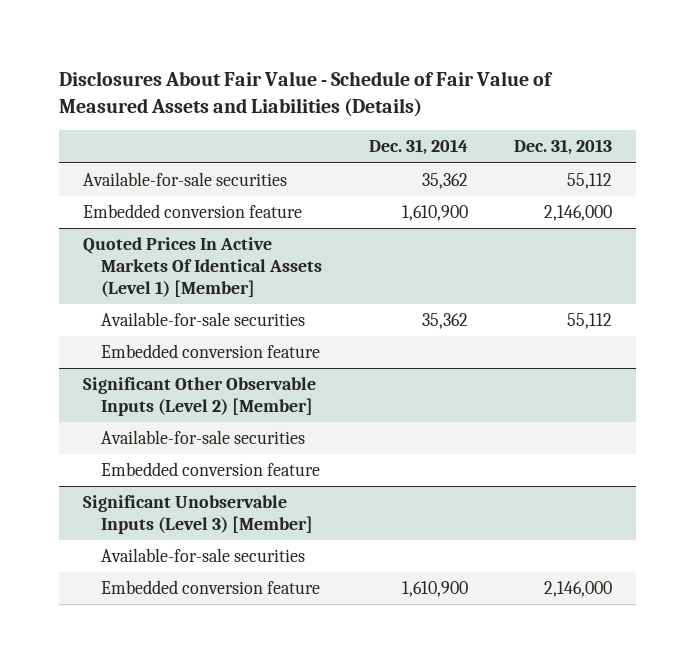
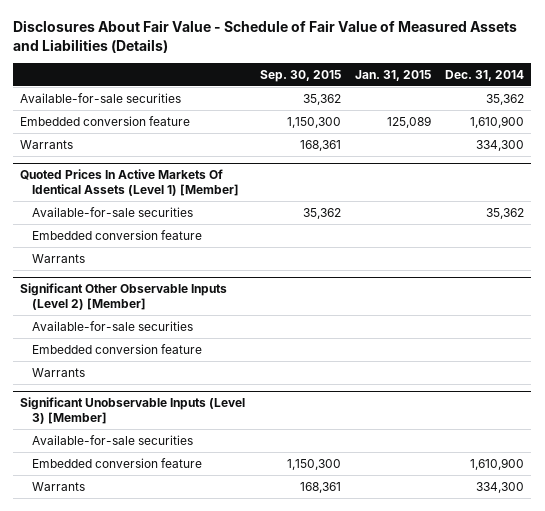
[514,139,613,156] Dec. 31, 2013 -> none
none -> [259,69,341,82] Sep. 30, 2015
none -> [354,69,431,81] Jan. 31, 2015
none -> [20,139,74,149] Warrants
none -> [32,253,86,263] Warrants
none -> [32,367,86,377] Warrants
none -> [32,481,86,491] Warrants

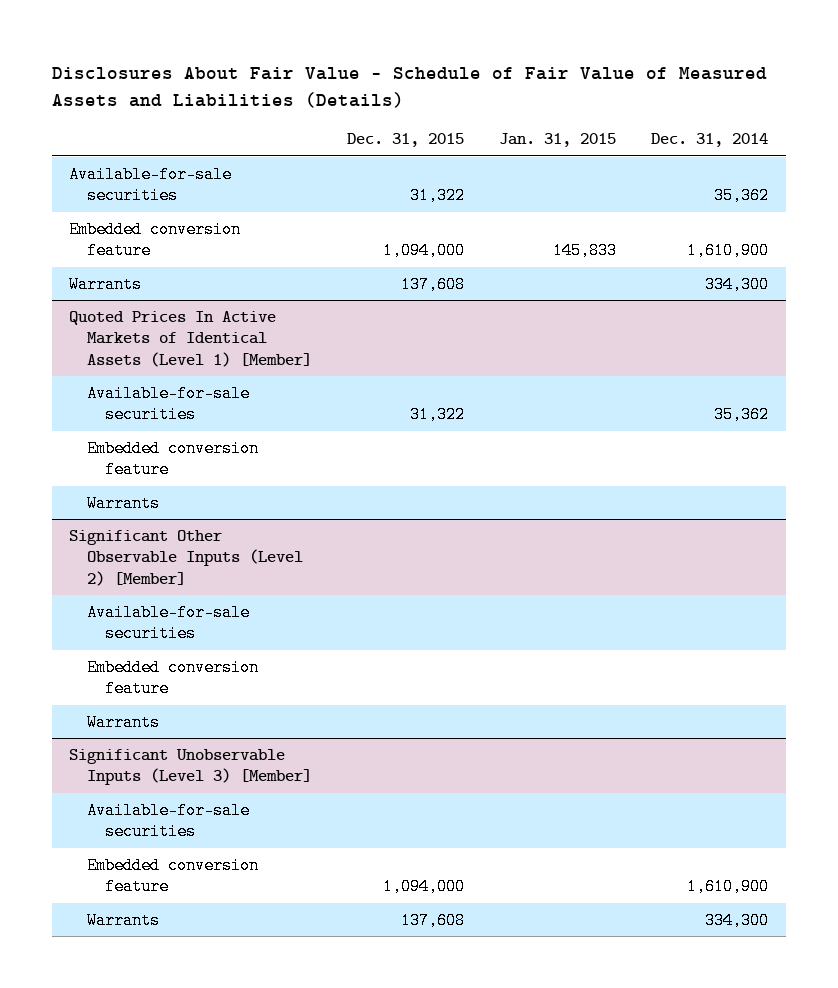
[259,69,341,82] Sep. 30, 2015 -> none
none -> [347,133,465,148] Dec. 31, 2015
[386,115,431,128] 125,089 -> [553,242,618,260] 145,833
[20,169,240,196] Quoted Prices In Active Markets Of Identical Assets (Level 1) [Member] -> [69,310,313,368] Quoted Prices In Active Markets of Identical Assets (Level 1) [Member]

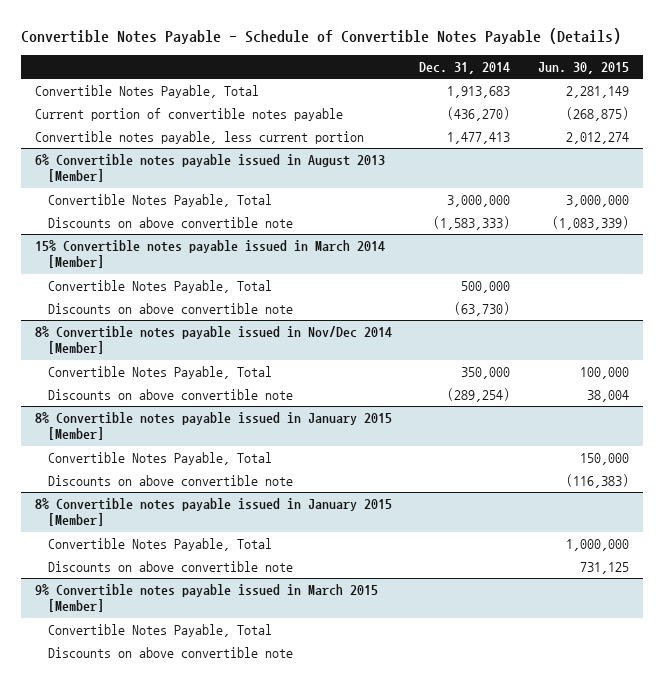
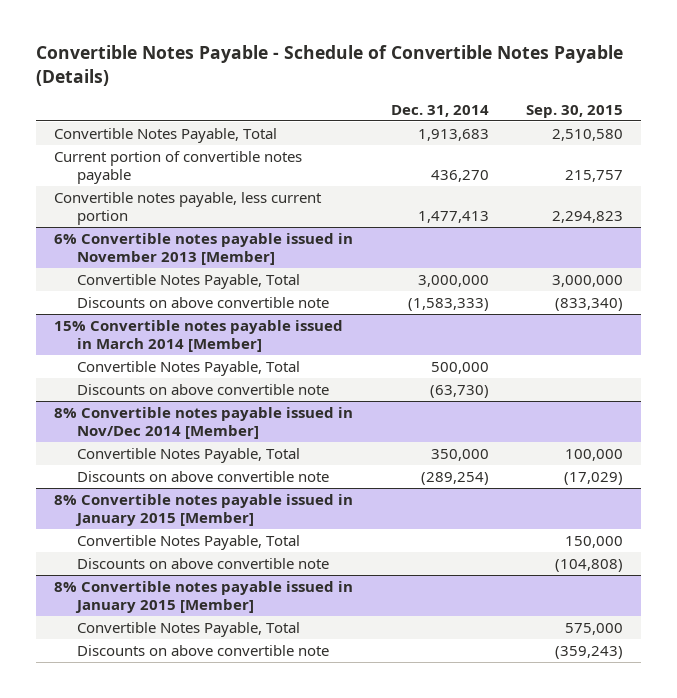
[537,61,629,74] Jun. 30, 2015 -> none
none -> [525,105,623,119] Sep. 30, 2015
[447,107,511,122] (436,270) -> [430,170,489,183] 436,270
[34,154,385,183] 6% Convertible notes payable issued in August 2013 [Member] -> [54,232,354,266] 6% Convertible notes payable issued in November 2013 [Member]
[34,584,378,613] 9% Convertible notes payable issued in March 2015 [Member] -> none
[47,624,272,638] Convertible Notes Payable, Total -> none
[47,647,293,659] Discounts on above convertible note -> none

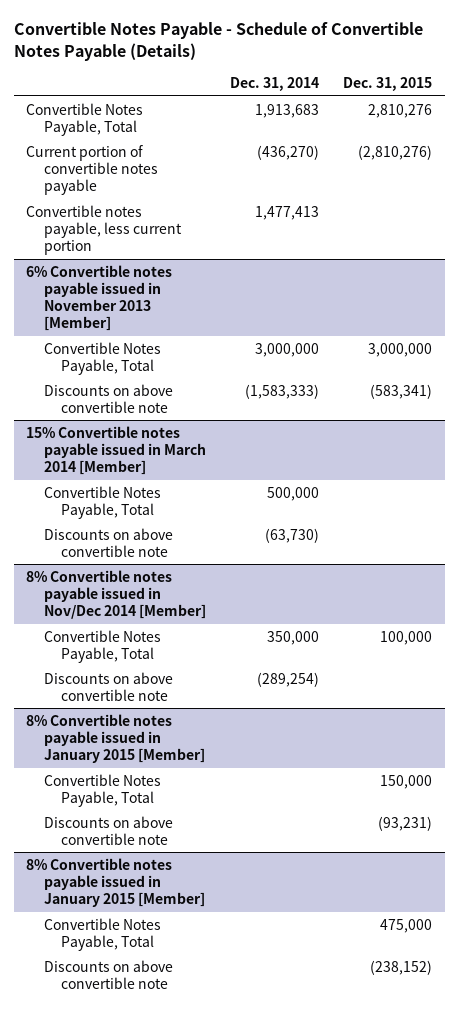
[525,105,623,119] Sep. 30, 2015 -> none
none -> [343,77,433,92] Dec. 31, 2015
[430,170,489,183] 436,270 -> [256,144,319,160] (436,270)

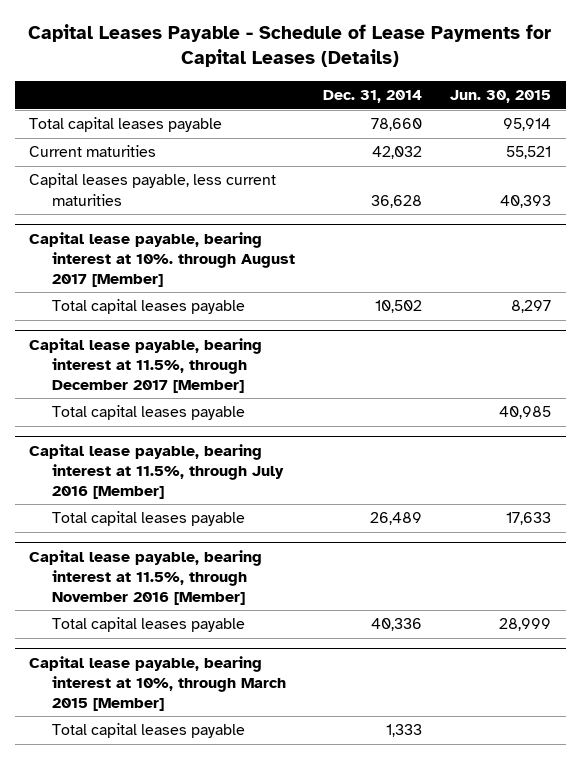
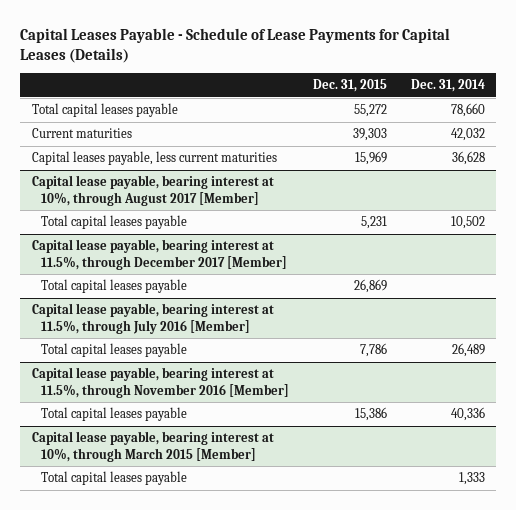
[450,90,552,104] Jun. 30, 2015 -> none
none -> [312,79,387,93] Dec. 31, 2015
[28,231,295,287] Capital lease payable, bearing interest at 10%. through August 2017 [Member] -> [31,175,274,206] Capital lease payable, bearing interest at 10%, through August 2017 [Member]

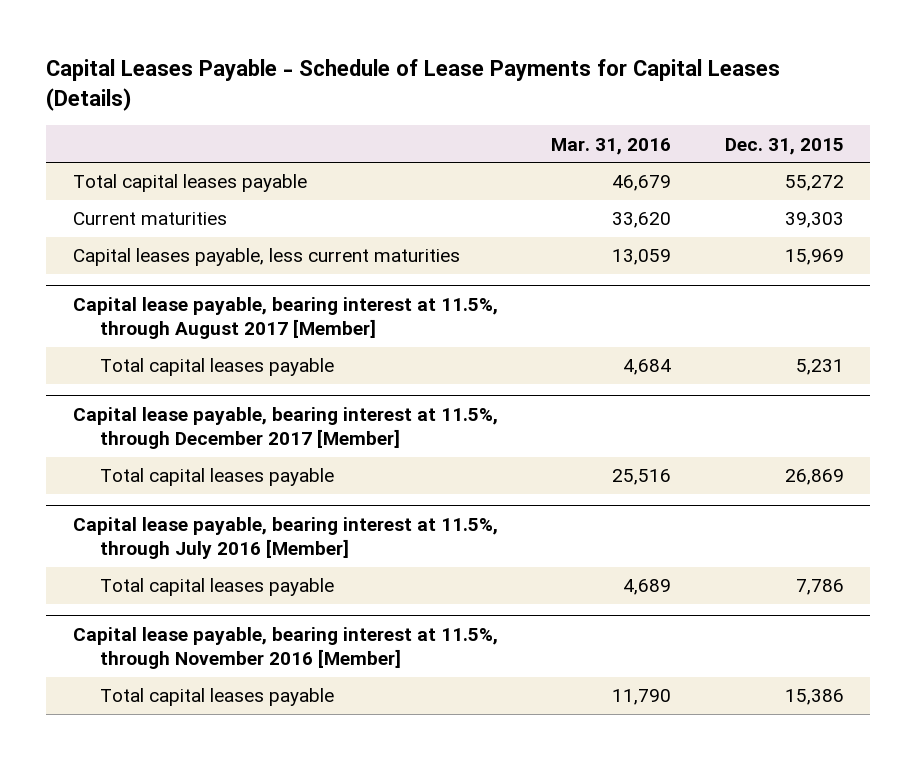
[410,79,485,93] Dec. 31, 2014 -> none
none -> [551,137,672,155] Mar. 31, 2016
[31,175,274,206] Capital lease payable, bearing interest at 10%, through August 2017 [Member] -> [73,297,499,340] Capital lease payable, bearing interest at 11.5%, through August 2017 [Member]
[31,431,274,462] Capital lease payable, bearing interest at 10%, through March 2015 [Member] -> none
[40,471,187,486] Total capital leases payable -> none

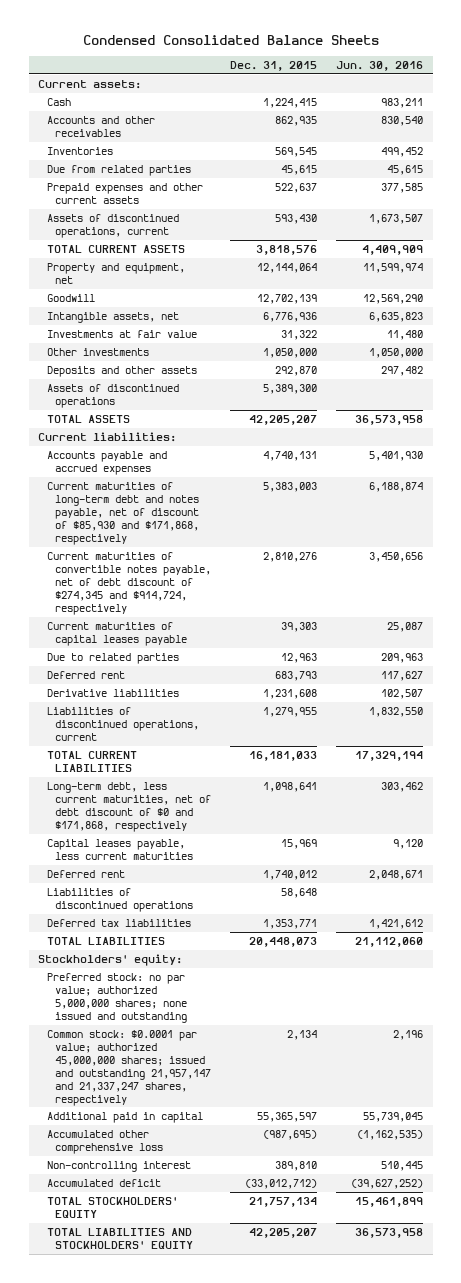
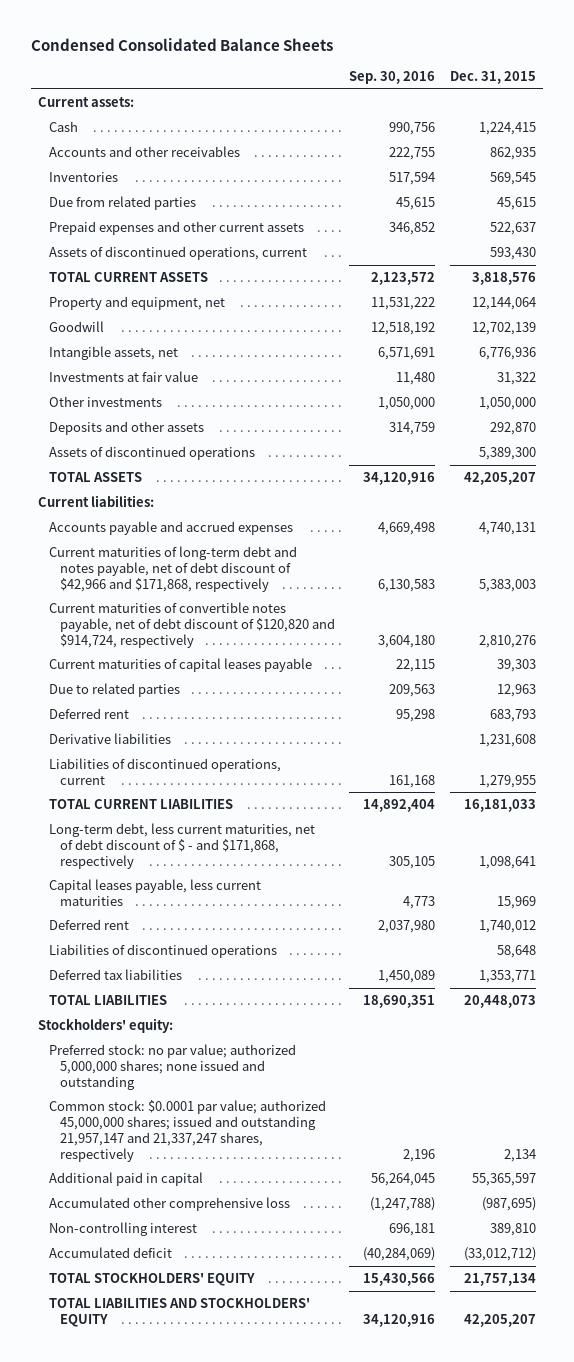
[336,60,424,71] Jun. 30, 2016 -> none
none -> [349,71,436,85] Sep. 30, 2016
[46,481,200,545] Current maturities of long-term debt and notes payable, net of discount of $85,930 and $171,868, respectively -> [49,546,298,592] Current maturities of long-term debt and notes payable, net of debt discount of $42,966 and $171,868, respectively
[46,551,212,615] Current maturities of convertible notes payable, net of debt discount of $274,345 and $914,724, respectively -> [49,602,335,648] Current maturities of convertible notes payable, net of debt discount of $120,820 and $914,724, respectively
[46,781,212,832] Long-term debt, less current maturities, net of debt discount of $0 and $171,868, respectively -> [49,823,316,869] Long-term debt, less current maturities, net of debt discount of $ - and $171,868, respectively

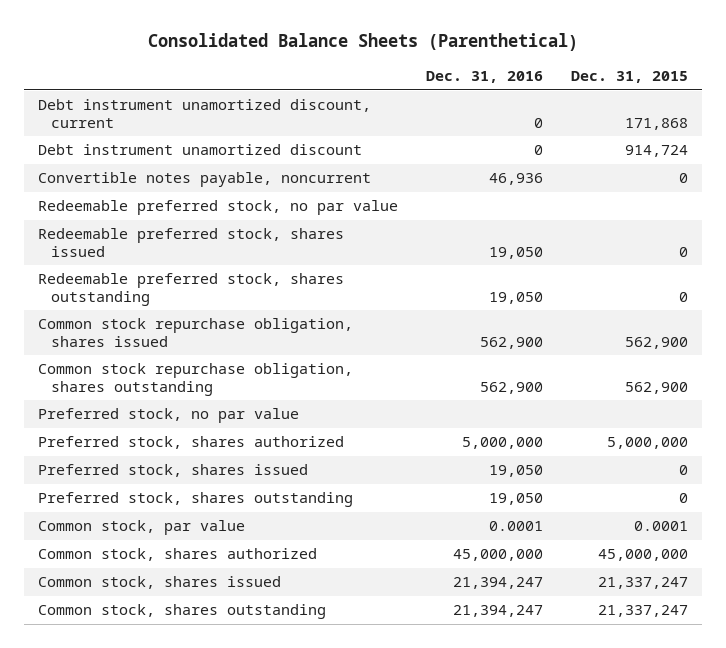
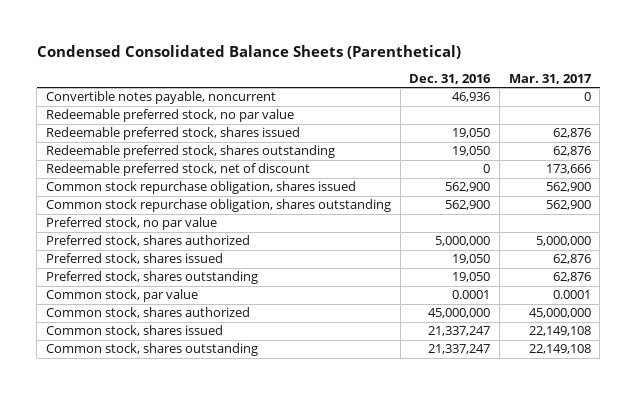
[148,33,579,52] Consolidated Balance Sheets (Parenthetical) -> [36,44,461,59] Condensed Consolidated Balance Sheets (Parenthetical)
[571,71,689,84] Dec. 31, 2015 -> none
none -> [508,73,592,84] Mar. 31, 2017
[38,99,372,128] Debt instrument unamortized discount, current -> none
[38,144,363,156] Debt instrument unamortized discount -> none
none -> [46,163,311,177] Redeemable preferred stock, net of discount
[453,577,544,590] 21,394,247 -> [428,326,491,337] 21,337,247
[453,605,544,618] 21,394,247 -> [428,344,491,355] 21,337,247

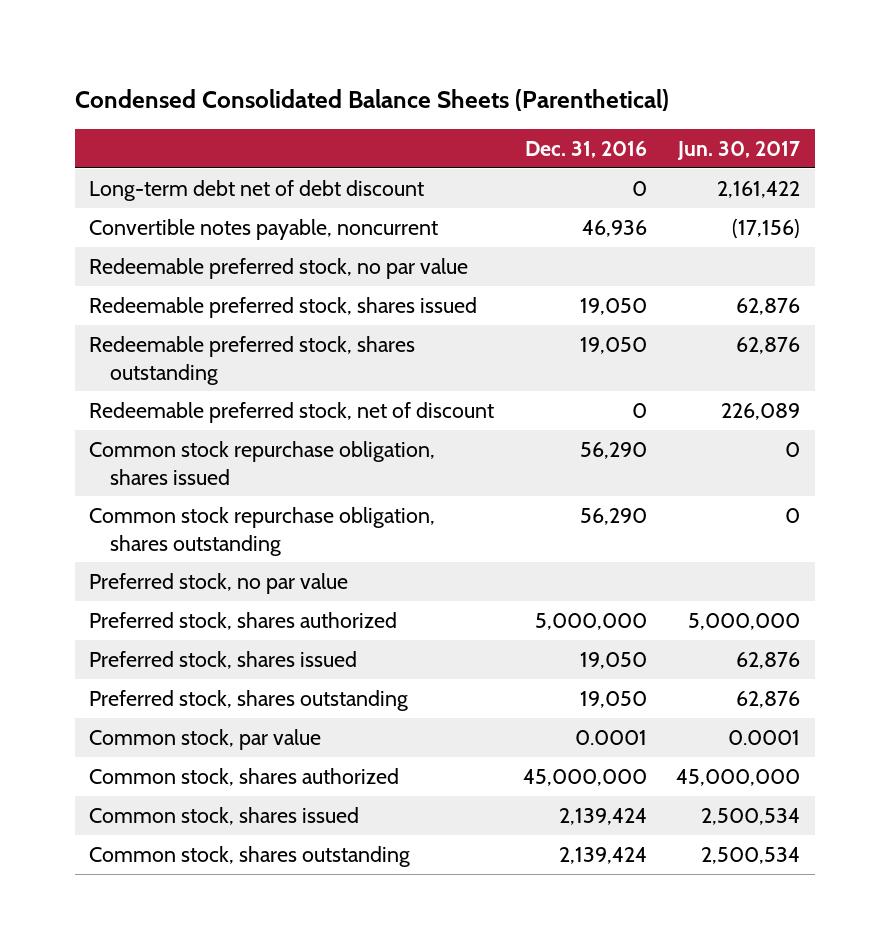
[508,73,592,84] Mar. 31, 2017 -> none
none -> [677,140,801,160] Jun. 30, 2017
none -> [89,179,425,201] Long-term debt net of debt discount
[445,182,491,193] 562,900 -> [580,441,648,459] 56,290
[445,200,491,211] 562,900 -> [580,507,648,525] 56,290
[428,326,491,337] 21,337,247 -> [559,807,648,825] 2,139,424
[428,344,491,355] 21,337,247 -> [559,846,648,864] 2,139,424

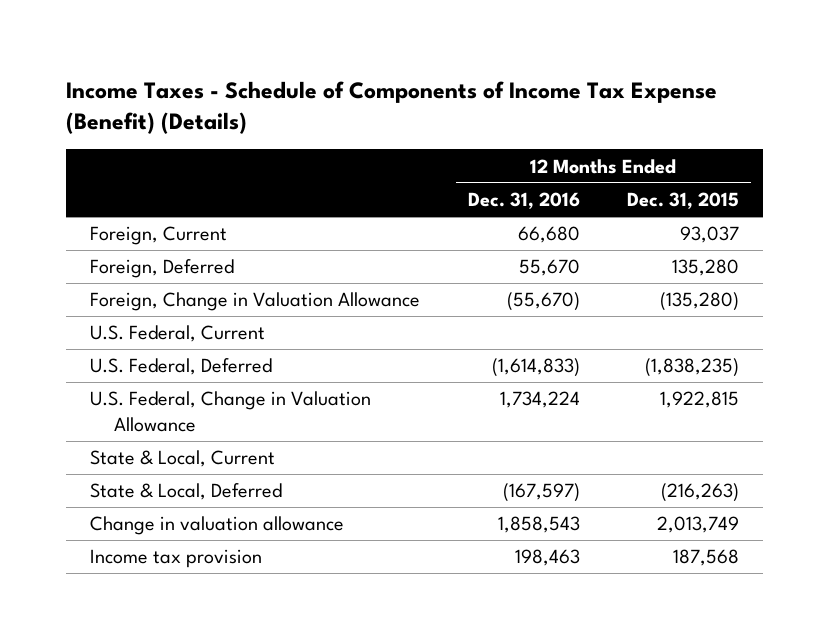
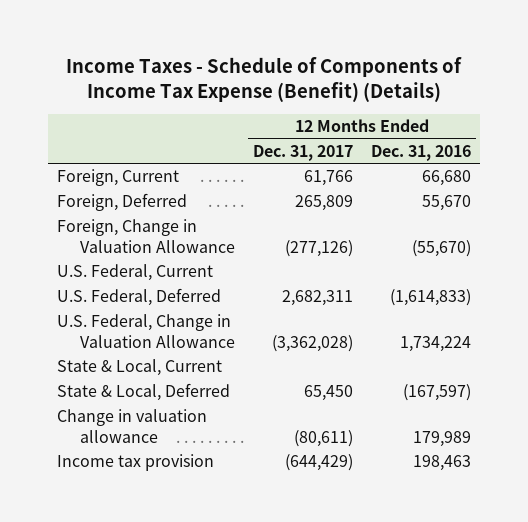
[626,192,739,210] Dec. 31, 2015 -> none
none -> [252,144,353,161] Dec. 31, 2017
[497,516,580,534] 1,858,543 -> [413,430,472,447] 179,989

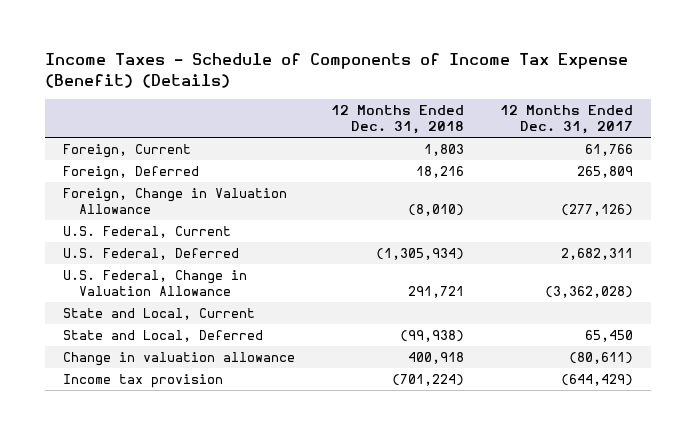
[371,144,472,161] Dec. 31, 2016 -> none
none -> [330,105,464,135] 12 Months Ended Dec. 31, 2018
[57,359,223,377] State & Local, Current -> [62,308,255,321] State and Local, Current
[57,383,231,402] State & Local, Deferred -> [62,330,263,343] State and Local, Deferred

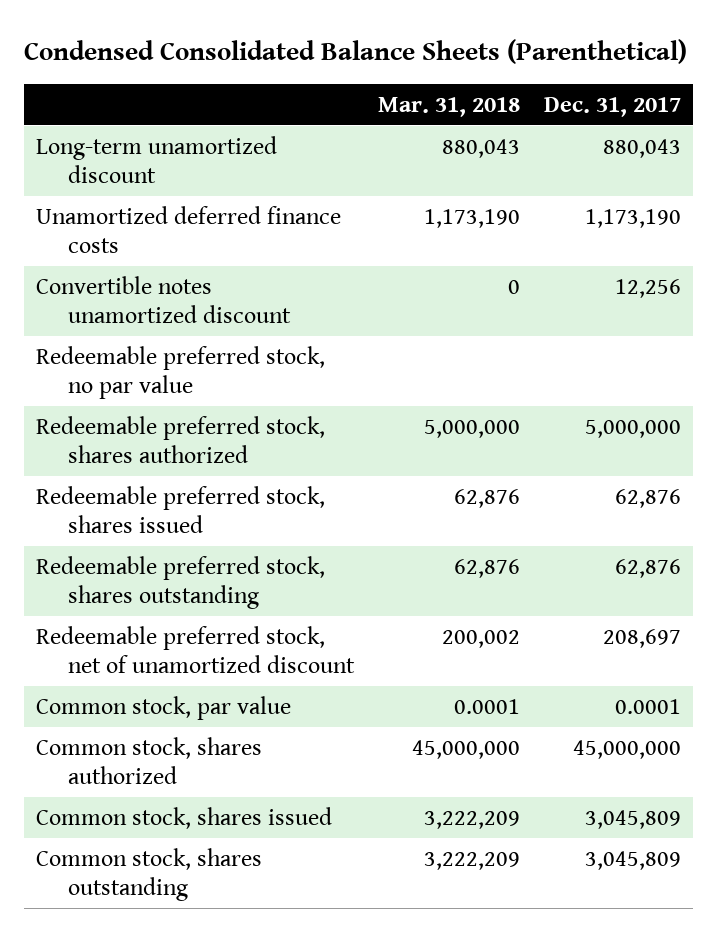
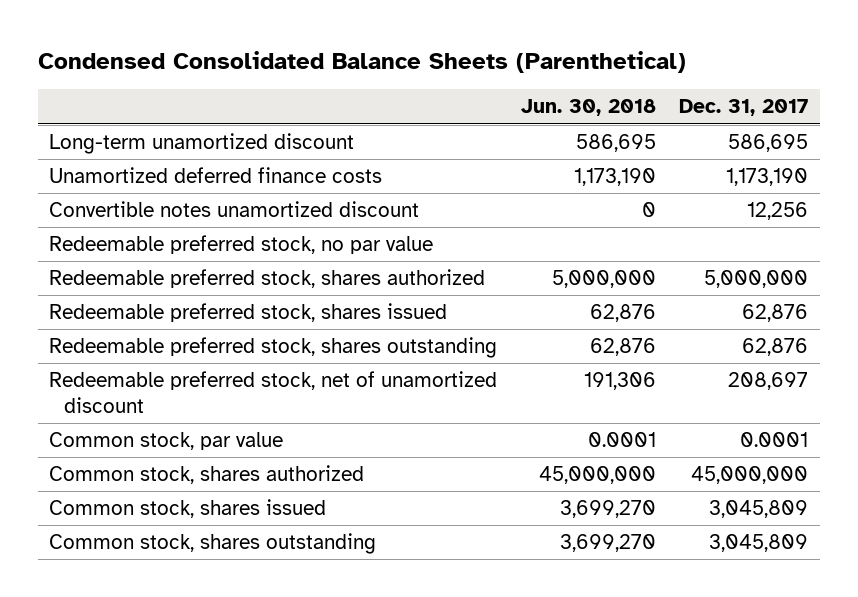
[377,96,520,117] Mar. 31, 2018 -> none
none -> [520,99,656,117] Jun. 30, 2018
[602,138,681,158] 880,043 -> [728,134,809,153] 586,695

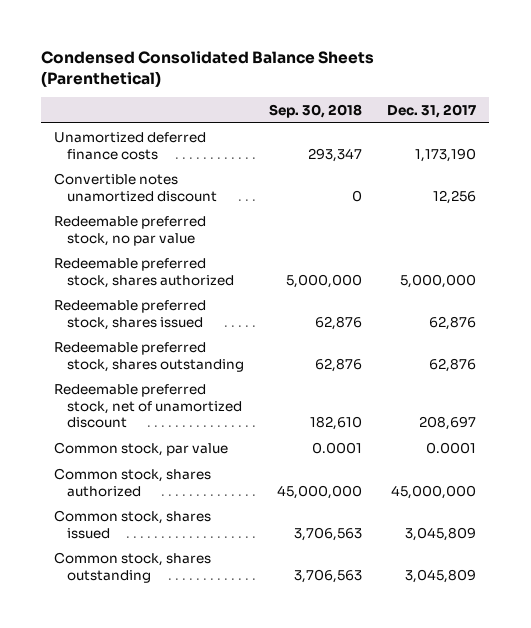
[520,99,656,117] Jun. 30, 2018 -> none
none -> [269,104,363,119] Sep. 30, 2018
[49,133,355,155] Long-term unamortized discount -> none

